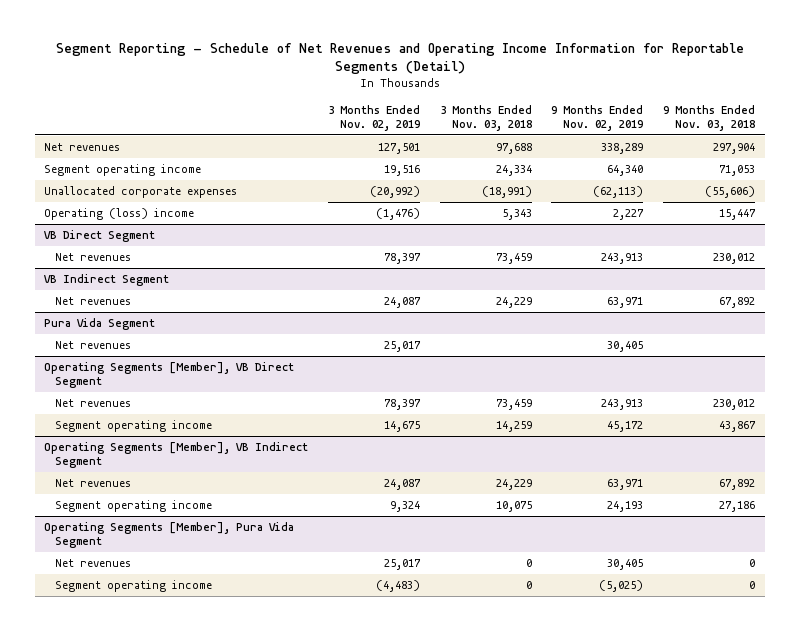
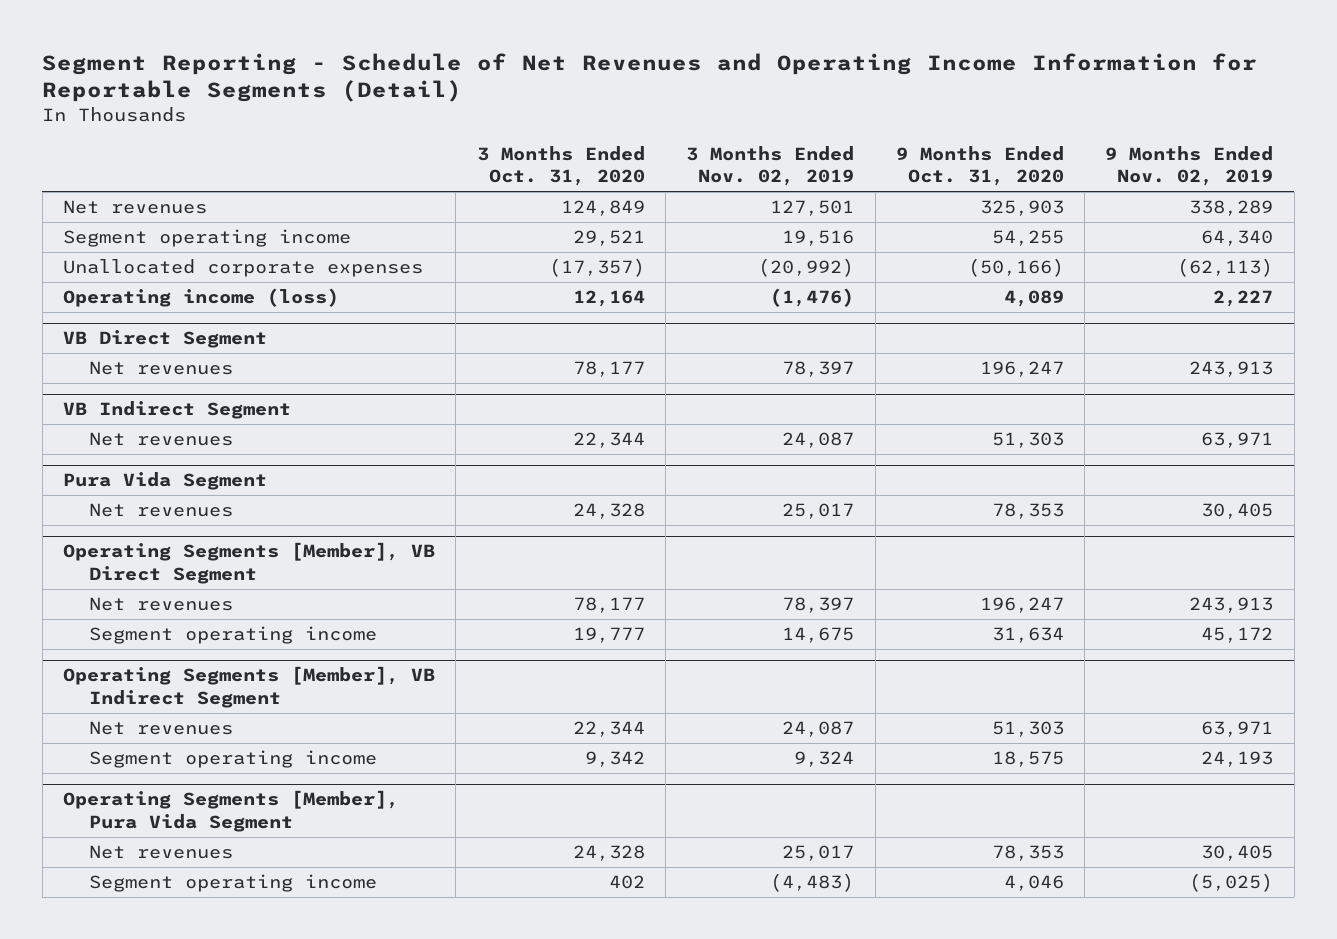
[439,104,532,131] 3 Months Ended Nov. 03, 2018 -> none
[662,104,755,131] 9 Months Ended Nov. 03, 2018 -> none
none -> [476,145,645,187] 3 Months Ended Oct. 31, 2020
none -> [895,145,1064,187] 9 Months Ended Oct. 31, 2020
[44,207,195,220] Operating (loss) income -> [63,287,340,307] Operating income (loss)

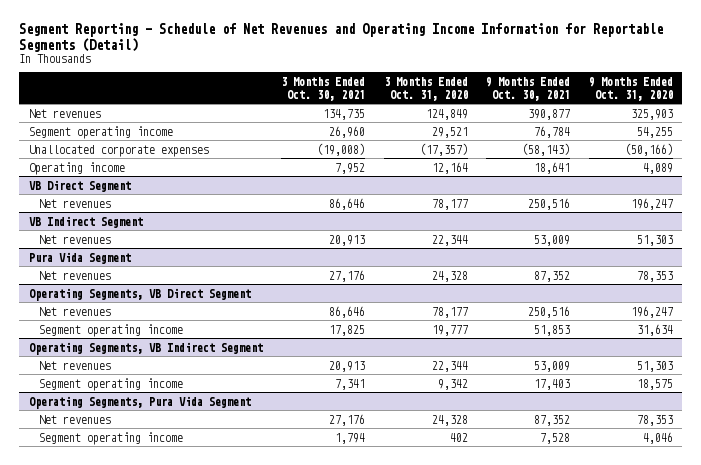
[686,145,855,187] 3 Months Ended Nov. 02, 2019 -> none
[1105,145,1274,187] 9 Months Ended Nov. 02, 2019 -> none
none -> [281,76,366,101] 3 Months Ended Oct. 30, 2021
none -> [486,76,571,101] 9 Months Ended Oct. 30, 2021
[63,287,340,307] Operating income (loss) -> [28,161,125,175] Operating income
[63,542,436,585] Operating Segments [Member], VB Direct Segment -> [28,287,251,301] Operating Segments, VB Direct Segment
[63,666,436,709] Operating Segments [Member], VB Indirect Segment -> [28,341,263,355] Operating Segments, VB Indirect Segment
[63,790,400,833] Operating Segments [Member], Pura Vida Segment -> [28,395,251,409] Operating Segments, Pura Vida Segment

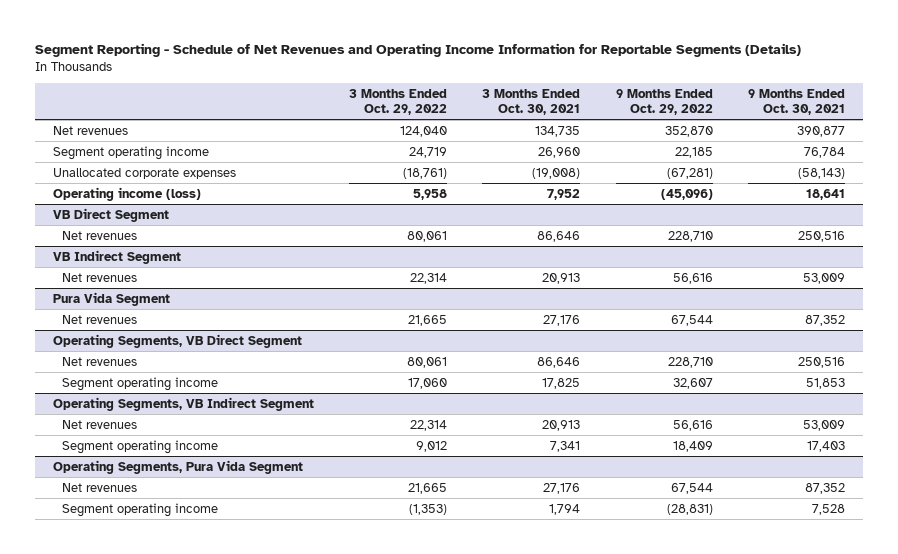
[19,23,664,52] Segment Reporting - Schedule of Net Revenues and Operating Income Information for Reportable Segments (Detail) -> [35,43,802,58] Segment Reporting - Schedule of Net Revenues and Operating Income Information for Reportable Segments (Details)
[383,76,468,101] 3 Months Ended Oct. 31, 2020 -> none
[588,76,673,101] 9 Months Ended Oct. 31, 2020 -> none
none -> [349,89,448,116] 3 Months Ended Oct. 29, 2022
none -> [615,89,713,116] 9 Months Ended Oct. 29, 2022
[28,161,125,175] Operating income -> [52,186,201,201] Operating income (loss)

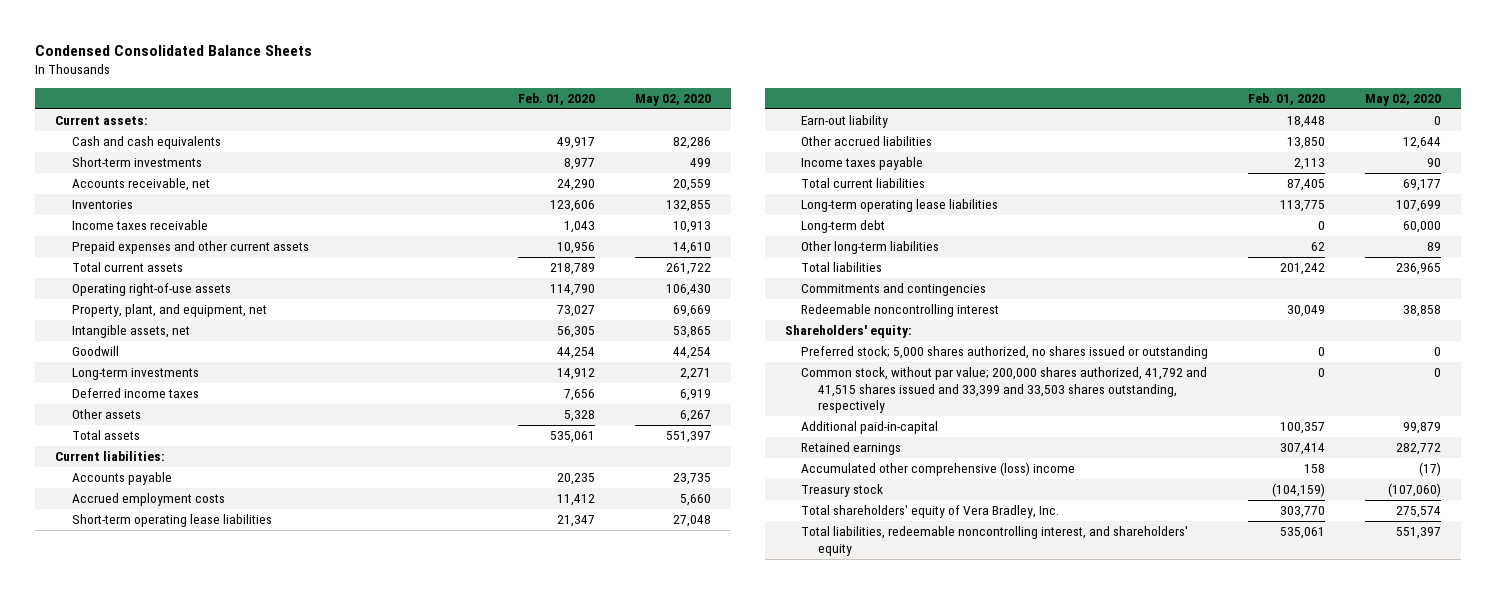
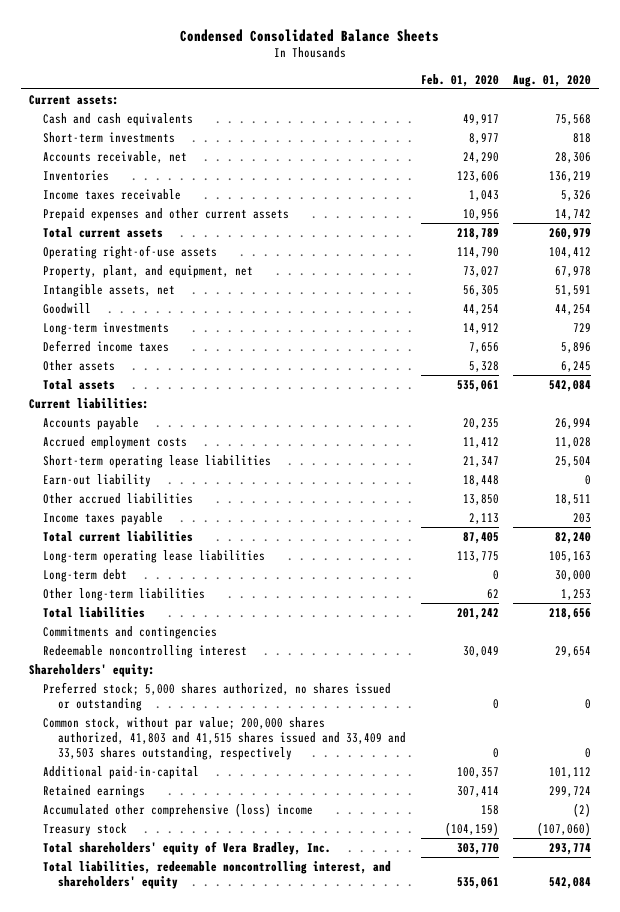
[635,94,712,107] May 02, 2020 -> none
none -> [513,74,592,87] Aug. 01, 2020
[801,367,1208,414] Common stock, without par value; 200,000 shares authorized, 41,792 and 41,515 shares issued and 33,399 and 33,503 shares outstanding, respectively -> [43,716,406,761] Common stock, without par value; 200,000 shares authorized, 41,803 and 41,515 shares issued and 33,409 and 33,503 shares outstanding, respectively

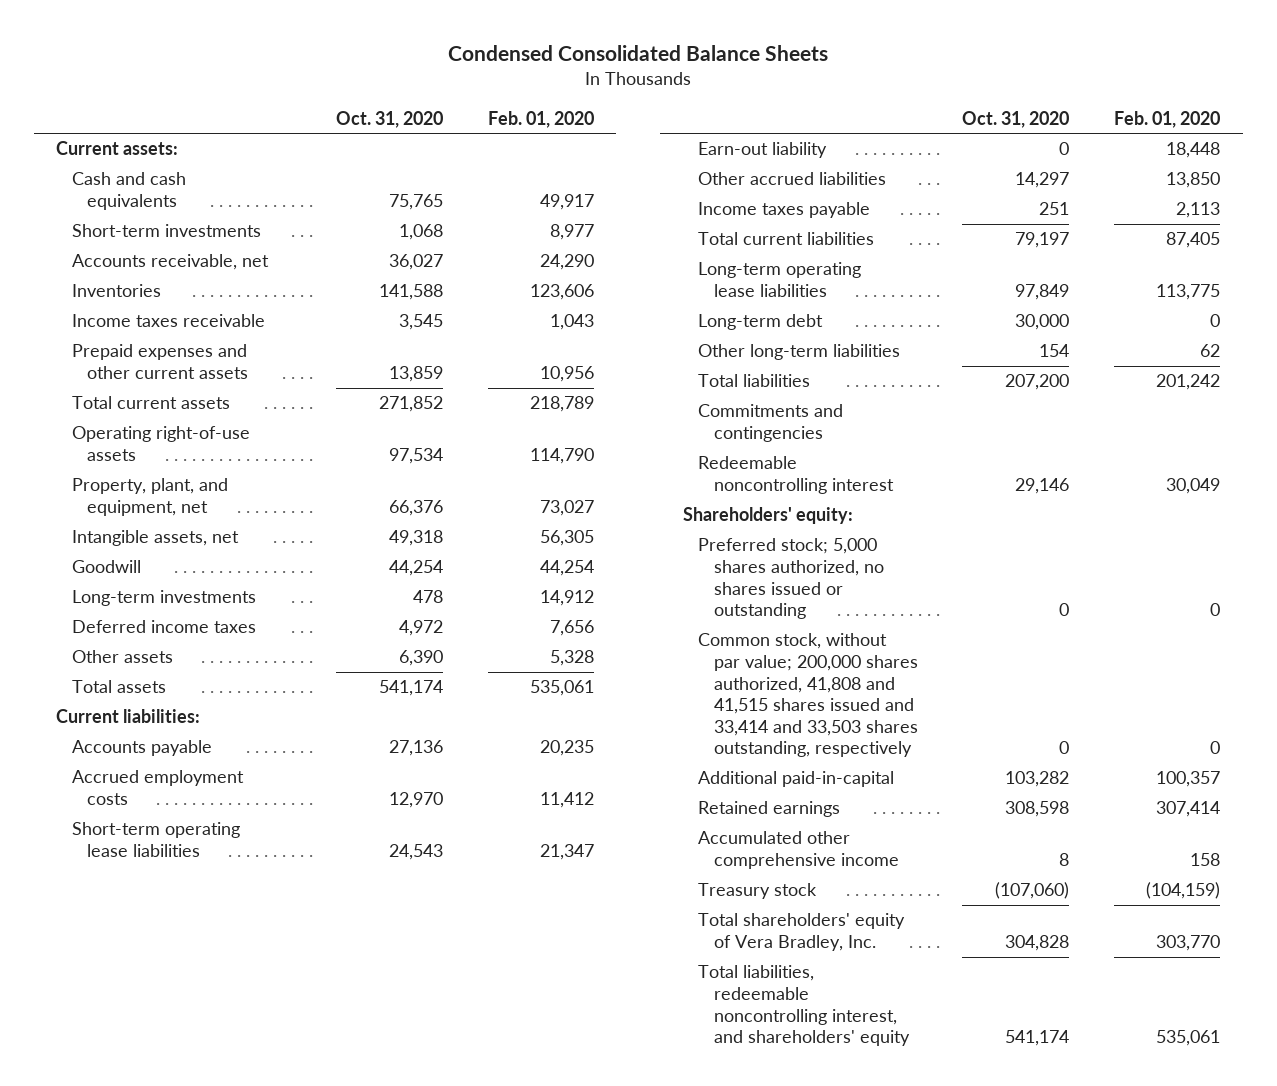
[513,74,592,87] Aug. 01, 2020 -> none
none -> [335,110,443,128] Oct. 31, 2020
[43,716,406,761] Common stock, without par value; 200,000 shares authorized, 41,803 and 41,515 shares issued and 33,409 and 33,503 shares outstanding, respectively -> [698,633,918,758] Common stock, without par value; 200,000 shares authorized, 41,808 and 41,515 shares issued and 33,414 and 33,503 shares outstanding, respectively
[43,802,314,817] Accumulated other comprehensive (loss) income -> [698,831,899,870] Accumulated other comprehensive income

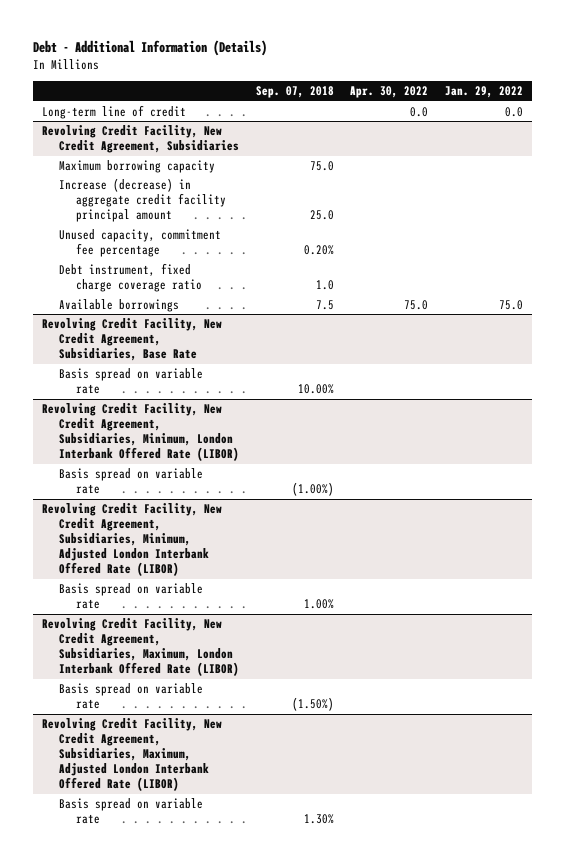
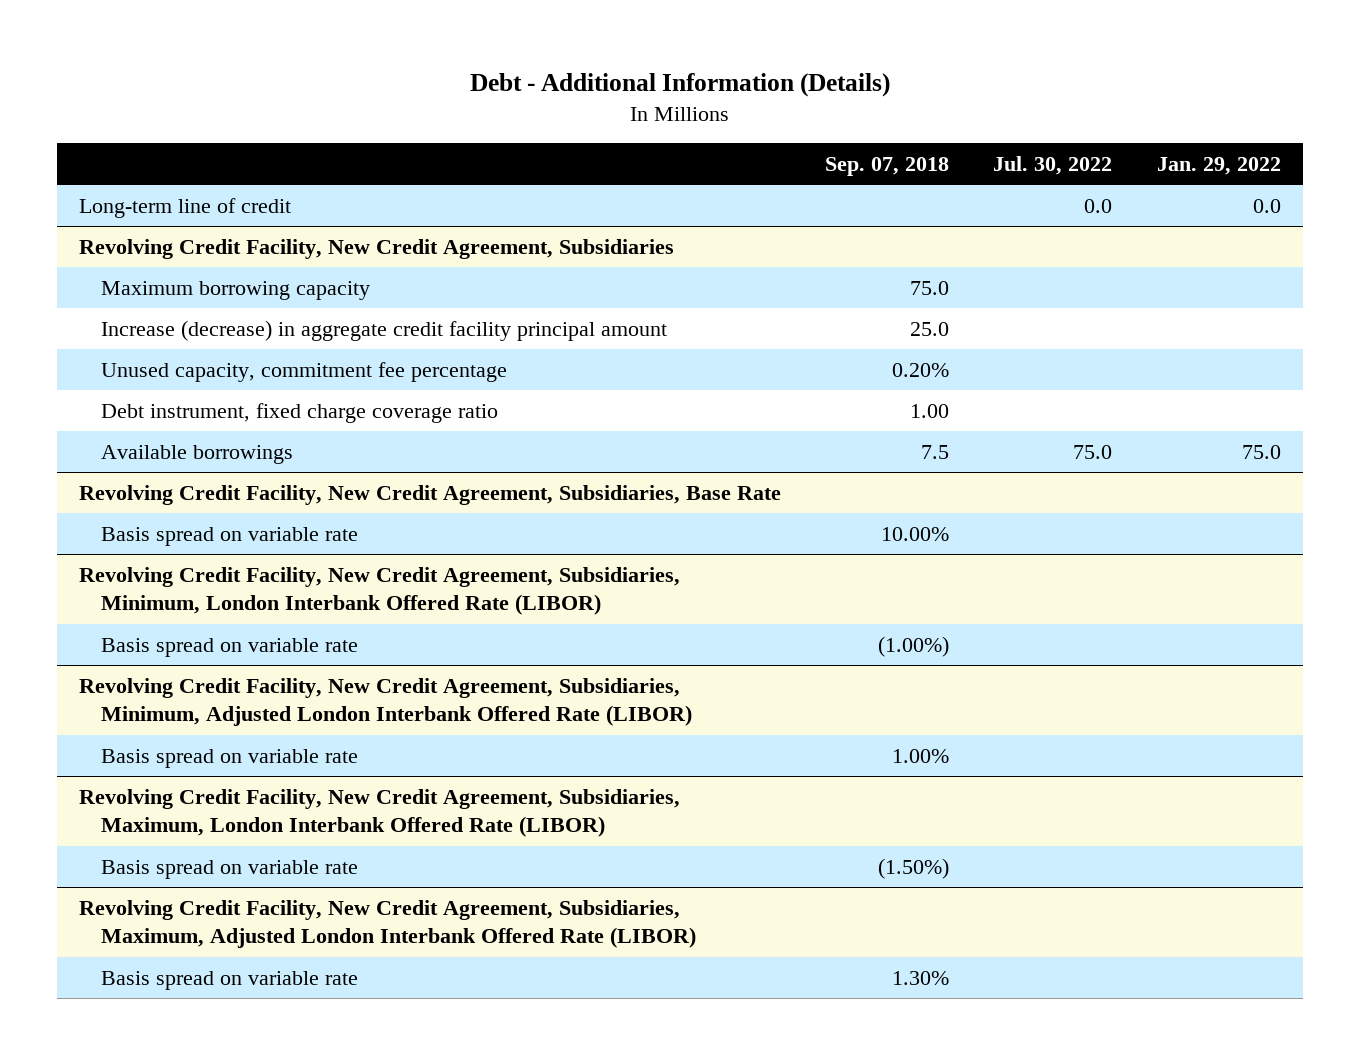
[350,86,429,99] Apr. 30, 2022 -> none
none -> [993,155,1113,175] Jul. 30, 2022
[315,280,334,291] 1.0 -> [910,403,950,418] 1.00

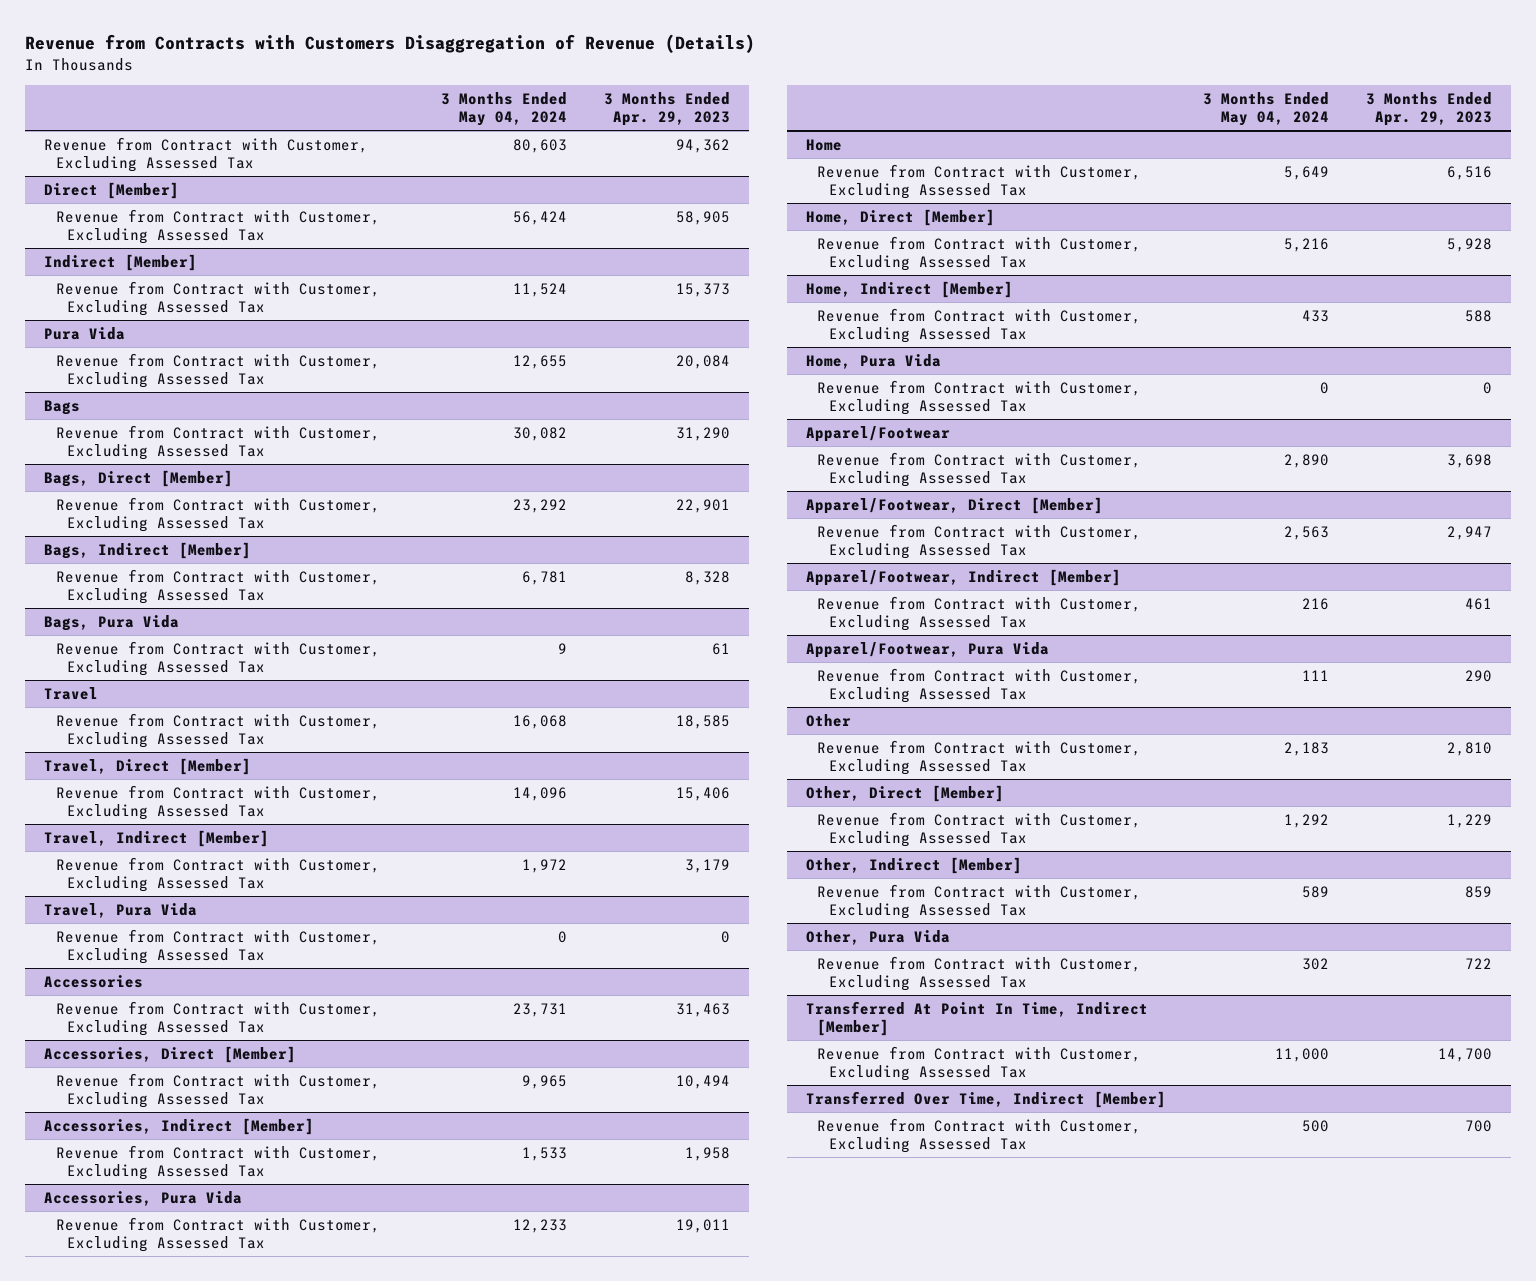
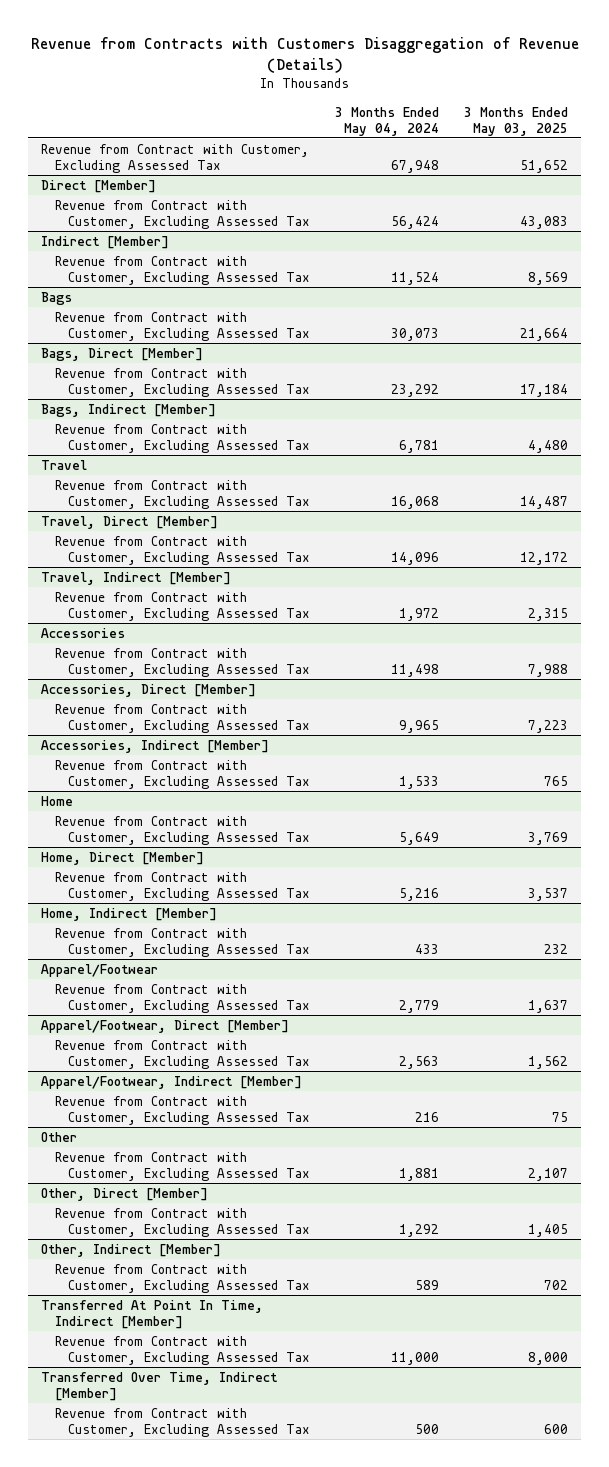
[604,91,731,127] 3 Months Ended Apr. 29, 2023 -> none
none -> [464,106,569,136] 3 Months Ended May 03, 2025
[513,138,568,153] 80,603 -> [391,159,440,173] 67,948
[44,326,126,340] Pura Vida -> none
[55,352,380,389] Revenue from Contract with Customer, Excluding Assessed Tax -> none
[513,426,568,441] 30,082 -> [391,327,440,341] 30,073
[44,614,180,631] Bags, Pura Vida -> none
[55,640,380,677] Revenue from Contract with Customer, Excluding Assessed Tax -> none
[44,902,198,918] Travel, Pura Vida -> none
[55,928,380,965] Revenue from Contract with Customer, Excluding Assessed Tax -> none
[513,1002,568,1017] 23,731 -> [391,663,440,677] 11,498
[44,1190,243,1206] Accessories, Pura Vida -> none
[55,1216,380,1253] Revenue from Contract with Customer, Excluding Assessed Tax -> none
[805,353,941,369] Home, Pura Vida -> none
[817,379,1142,416] Revenue from Contract with Customer, Excluding Assessed Tax -> none
[1283,453,1329,468] 2,890 -> [399,999,440,1013] 2,779
[805,641,1049,658] Apparel/Footwear, Pura Vida -> none
[817,667,1142,704] Revenue from Contract with Customer, Excluding Assessed Tax -> none
[1283,741,1329,756] 2,183 -> [399,1167,440,1181] 1,881
[805,929,950,945] Other, Pura Vida -> none
[817,955,1142,992] Revenue from Contract with Customer, Excluding Assessed Tax -> none

